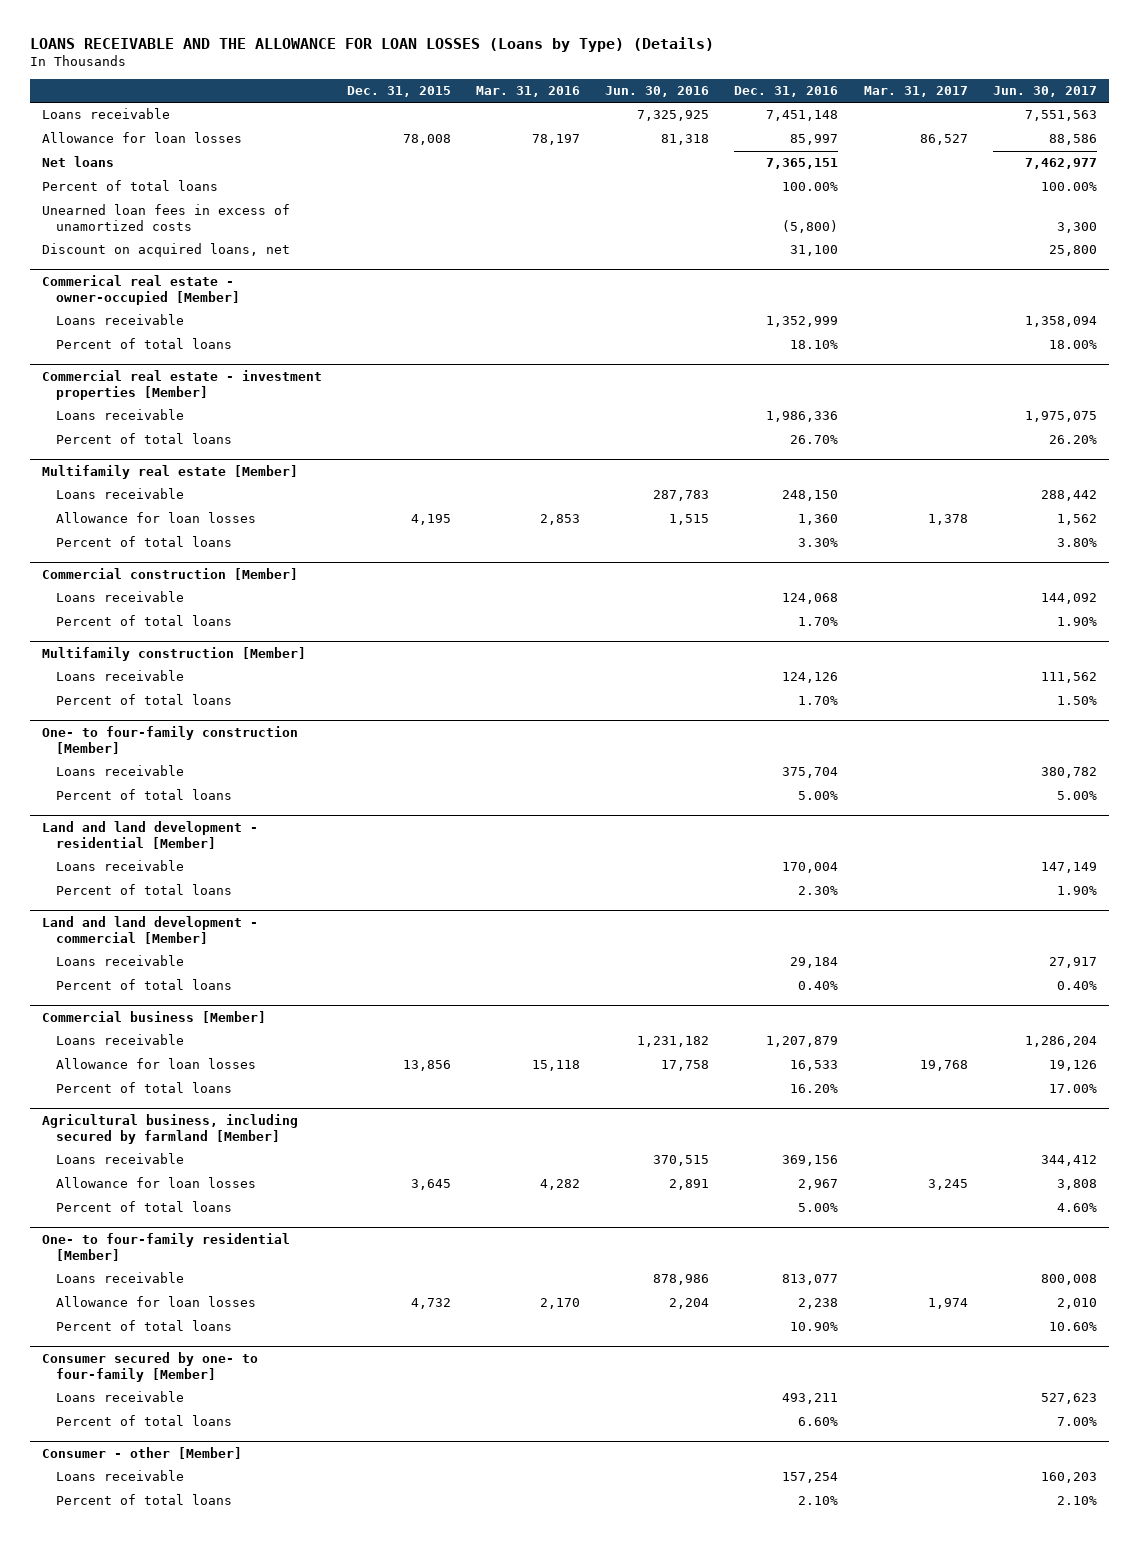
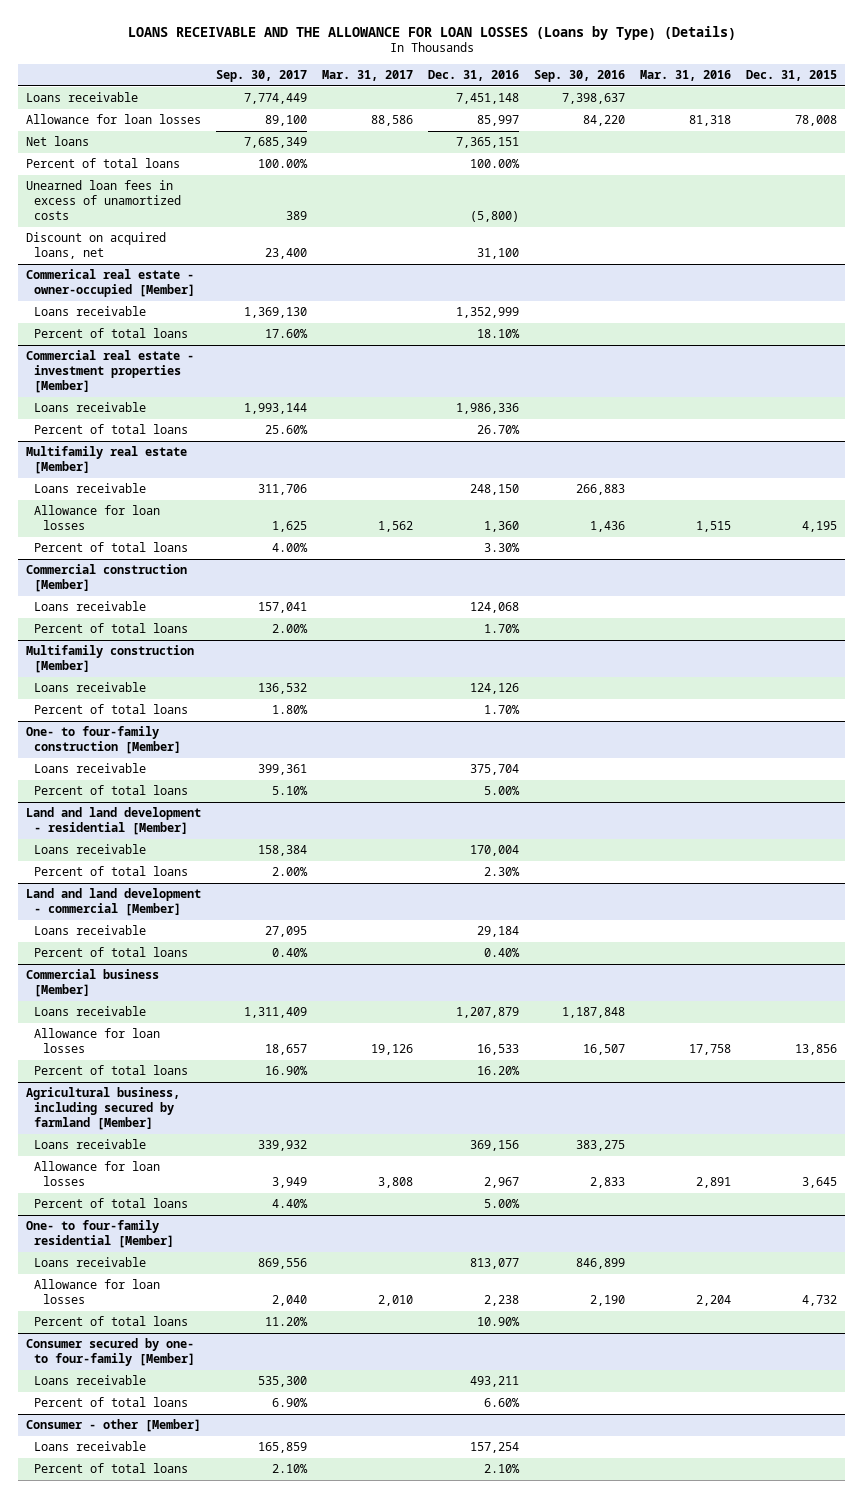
[605,86,710,98] Jun. 30, 2016 -> none
[992,86,1097,98] Jun. 30, 2017 -> none
none -> [215,70,307,83] Sep. 30, 2017
none -> [534,70,626,83] Sep. 30, 2016
[532,134,581,146] 78,197 -> [689,115,732,127] 81,318
[919,134,968,146] 86,527 -> [370,115,413,127] 88,586
[540,514,581,526] 2,853 -> [696,521,732,533] 1,515
[927,514,968,526] 1,378 -> [377,521,413,533] 1,562
[532,1060,581,1072] 15,118 -> [689,1044,732,1056] 17,758
[919,1060,968,1072] 19,768 -> [370,1044,413,1056] 19,126
[540,1179,581,1191] 4,282 -> [696,1177,732,1189] 2,891
[927,1179,968,1191] 3,245 -> [377,1177,413,1189] 3,808
[540,1298,581,1310] 2,170 -> [696,1295,732,1307] 2,204
[927,1298,968,1310] 1,974 -> [377,1295,413,1307] 2,010

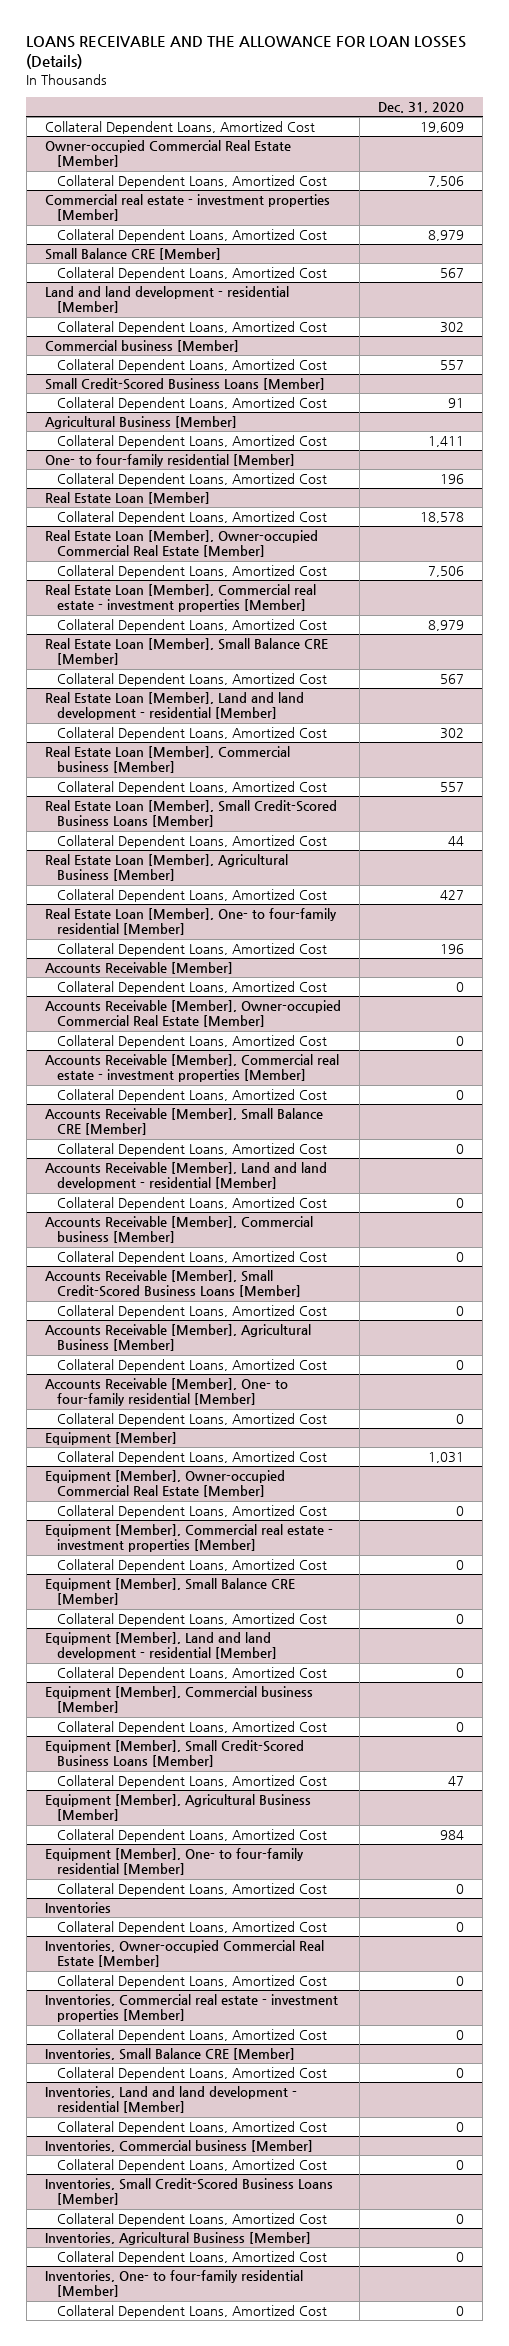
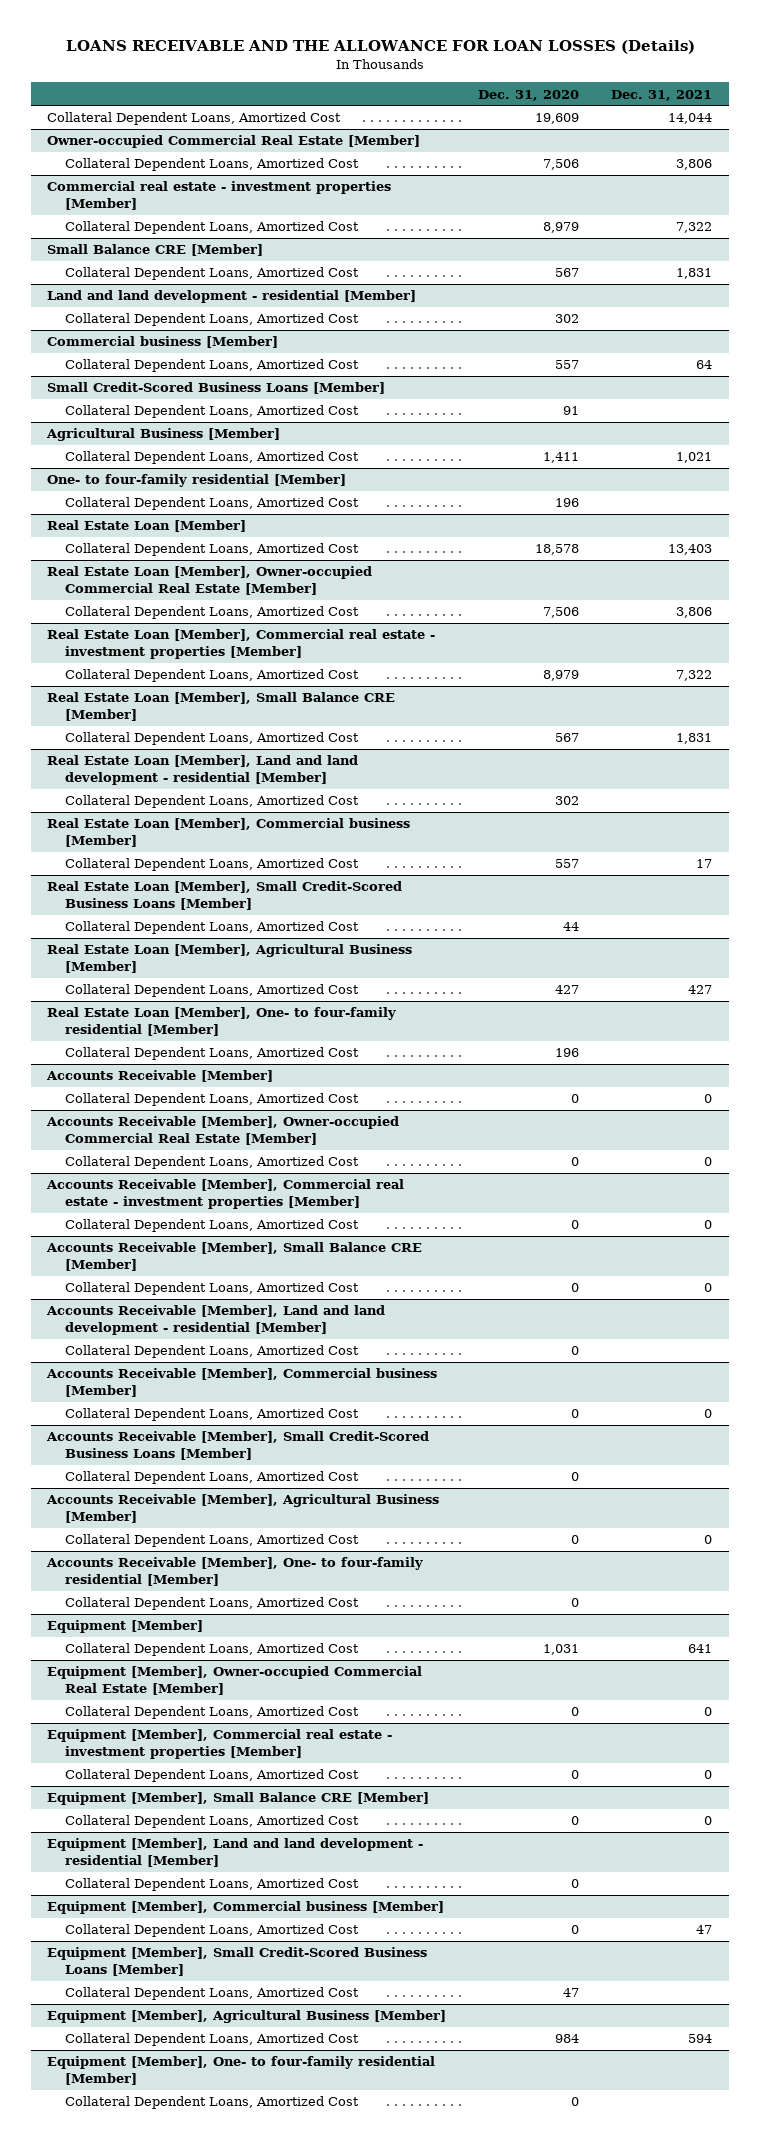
none -> [611,89,713,101] Dec. 31, 2021
[44,1902,111,1914] Inventories -> none
[57,1921,328,1935] Collateral Dependent Loans, Amortized Cost -> none
[44,1940,324,1968] Inventories, Owner-occupied Commercial Real Estate [Member] -> none
[57,1975,328,1989] Collateral Dependent Loans, Amortized Cost -> none
[44,1994,338,2023] Inventories, Commercial real estate - investment properties [Member] -> none
[57,2029,328,2043] Collateral Dependent Loans, Amortized Cost -> none
[44,2048,295,2061] Inventories, Small Balance CRE [Member] -> none
[57,2067,328,2081] Collateral Dependent Loans, Amortized Cost -> none
[44,2086,297,2114] Inventories, Land and land development - residential [Member] -> none
[57,2121,328,2135] Collateral Dependent Loans, Amortized Cost -> none
[44,2140,313,2153] Inventories, Commercial business [Member] -> none
[57,2159,328,2173] Collateral Dependent Loans, Amortized Cost -> none
[44,2178,333,2206] Inventories, Small Credit-Scored Business Loans [Member] -> none
[57,2213,328,2227] Collateral Dependent Loans, Amortized Cost -> none
[44,2232,311,2246] Inventories, Agricultural Business [Member] -> none
[57,2251,328,2265] Collateral Dependent Loans, Amortized Cost -> none
[44,2270,303,2298] Inventories, One- to four-family residential [Member] -> none
[57,2305,328,2319] Collateral Dependent Loans, Amortized Cost -> none

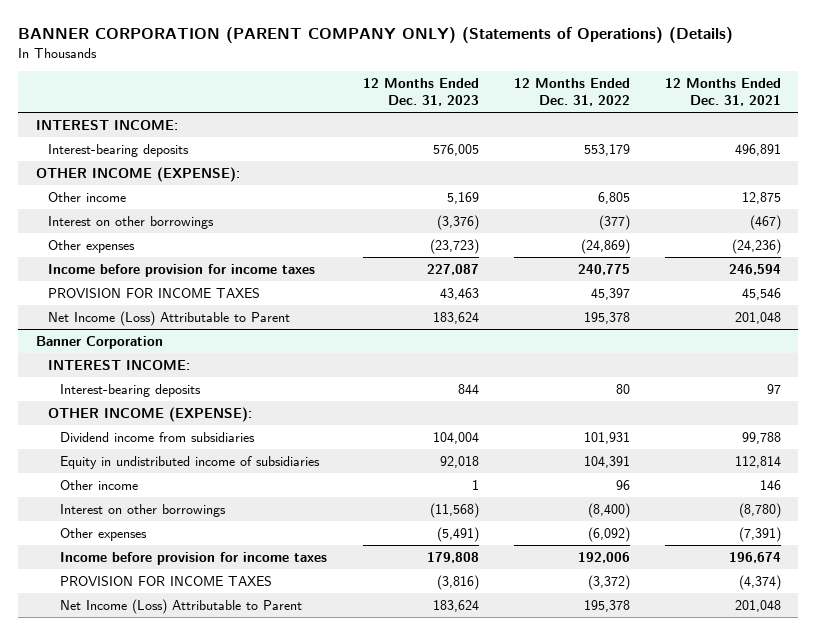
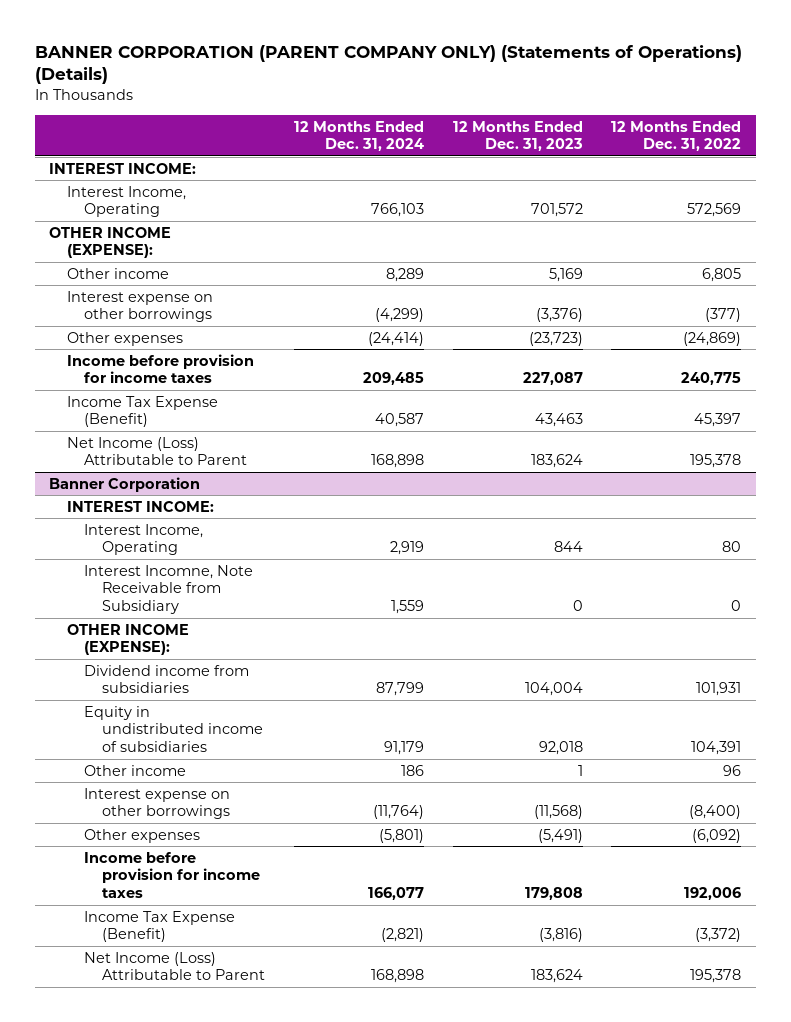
[664,78,781,106] 12 Months Ended Dec. 31, 2021 -> none
none -> [293,120,424,152] 12 Months Ended Dec. 31, 2024
[48,143,190,157] Interest-bearing deposits -> none
none -> [66,185,186,218] Interest Income, Operating
[48,215,215,229] Interest on other borrowings -> [66,290,213,323] Interest expense on other borrowings
[48,287,261,298] PROVISION FOR INCOME TAXES -> [66,395,218,428] Income Tax Expense (Benefit)
[60,383,202,397] Interest-bearing deposits -> [84,523,204,556] Interest Income, Operating
none -> [84,564,254,615] Interest Incomne, Note Receivable from Subsidiary
[60,503,227,517] Interest on other borrowings -> [84,787,231,820] Interest expense on other borrowings
[60,575,273,586] PROVISION FOR INCOME TAXES -> [84,910,236,943] Income Tax Expense (Benefit)

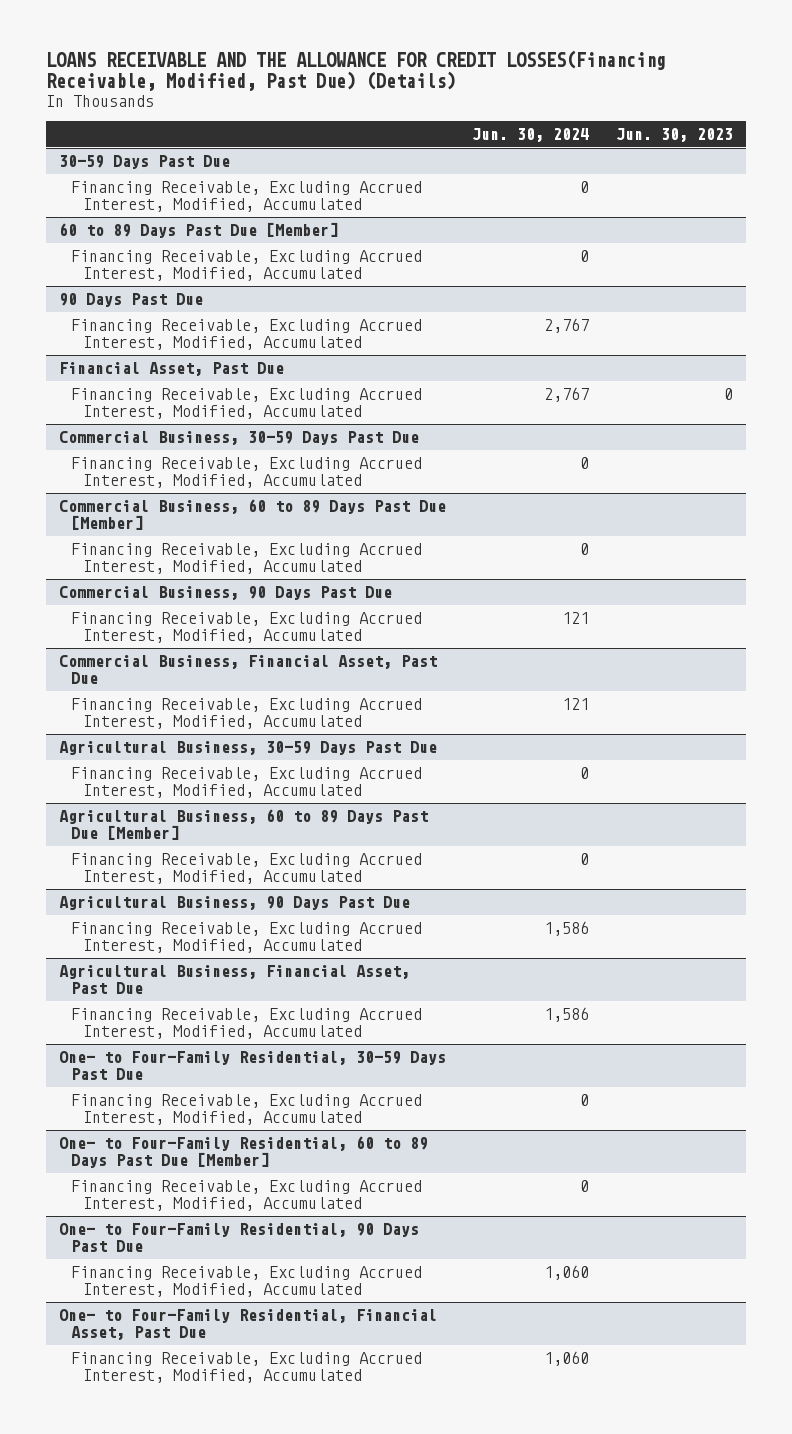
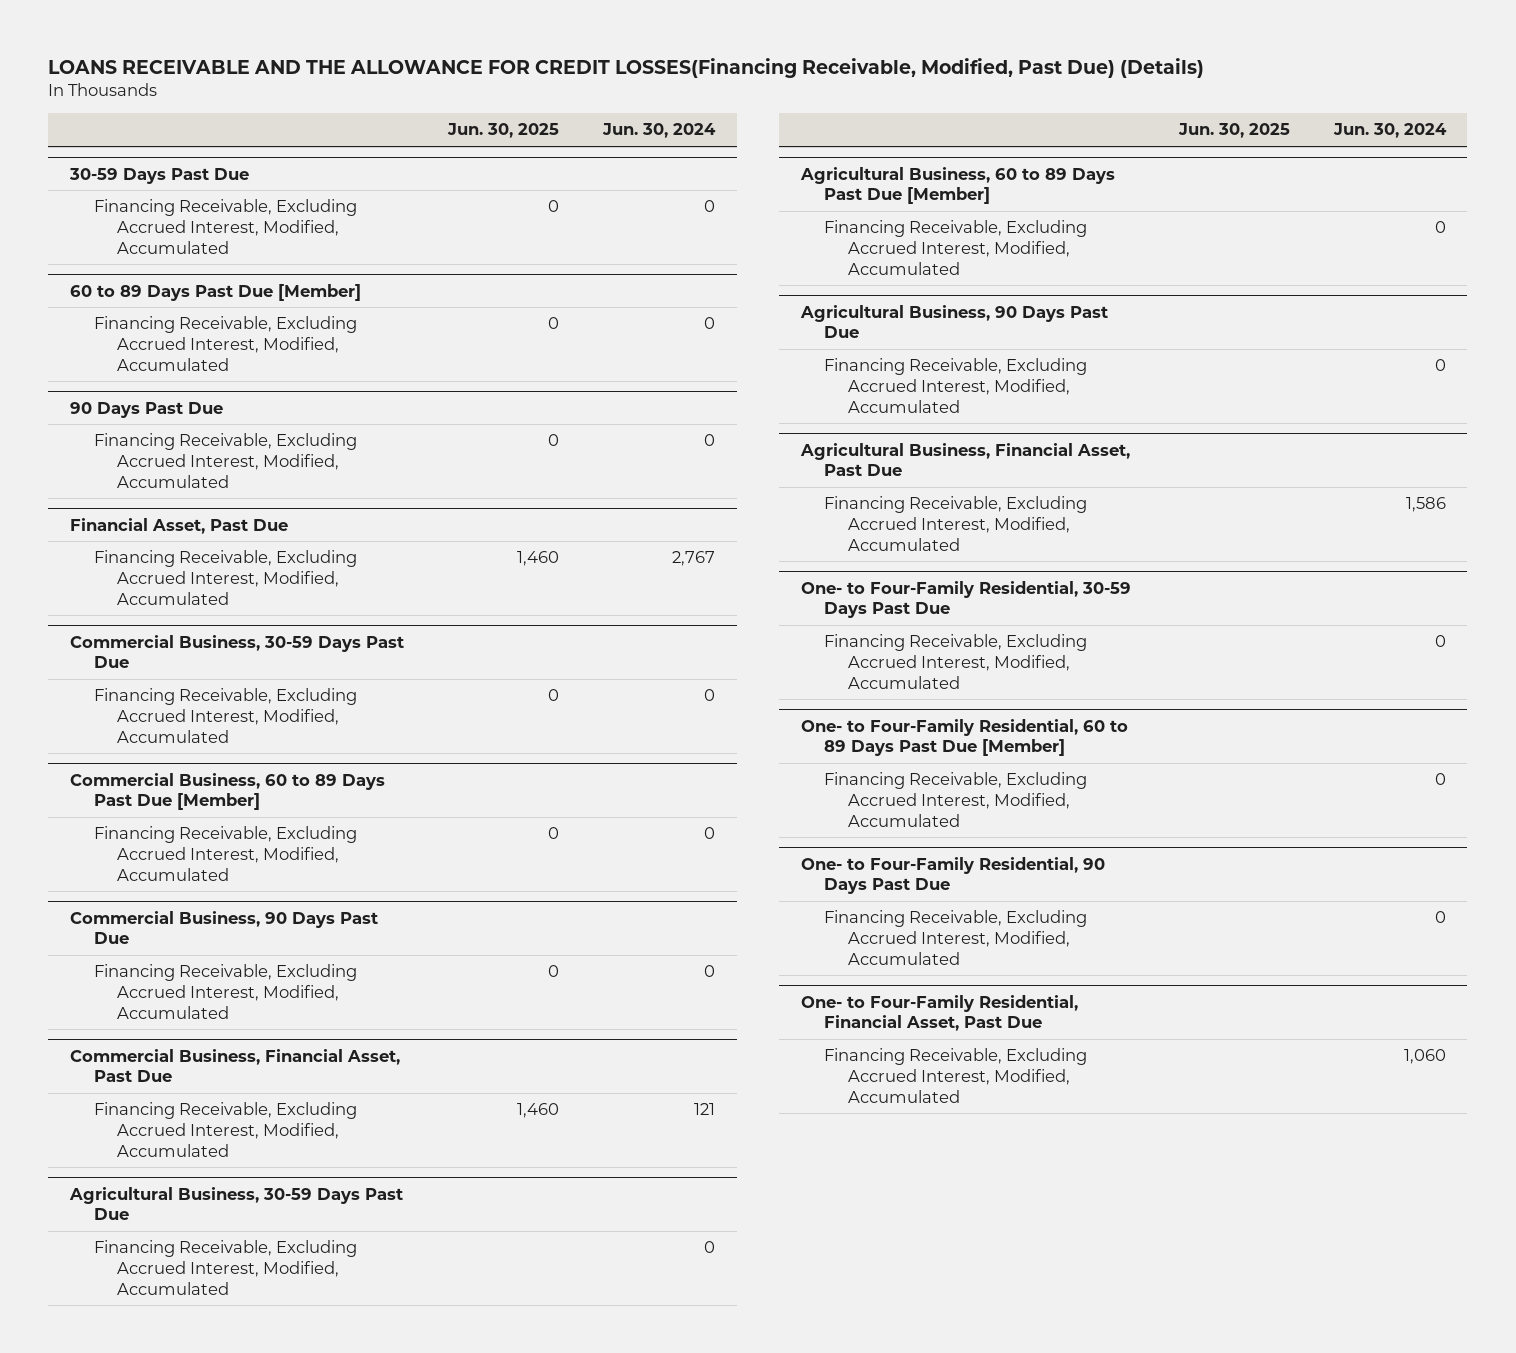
[615,127,733,142] Jun. 30, 2023 -> none
none -> [447,123,560,139] Jun. 30, 2025
[544,318,590,334] 2,767 -> [704,434,716,447] 0
[562,612,590,625] 121 -> [704,965,716,978] 0
[544,921,590,937] 1,586 -> [1434,359,1446,372] 0
[544,1265,590,1281] 1,060 -> [1434,911,1446,924] 0

